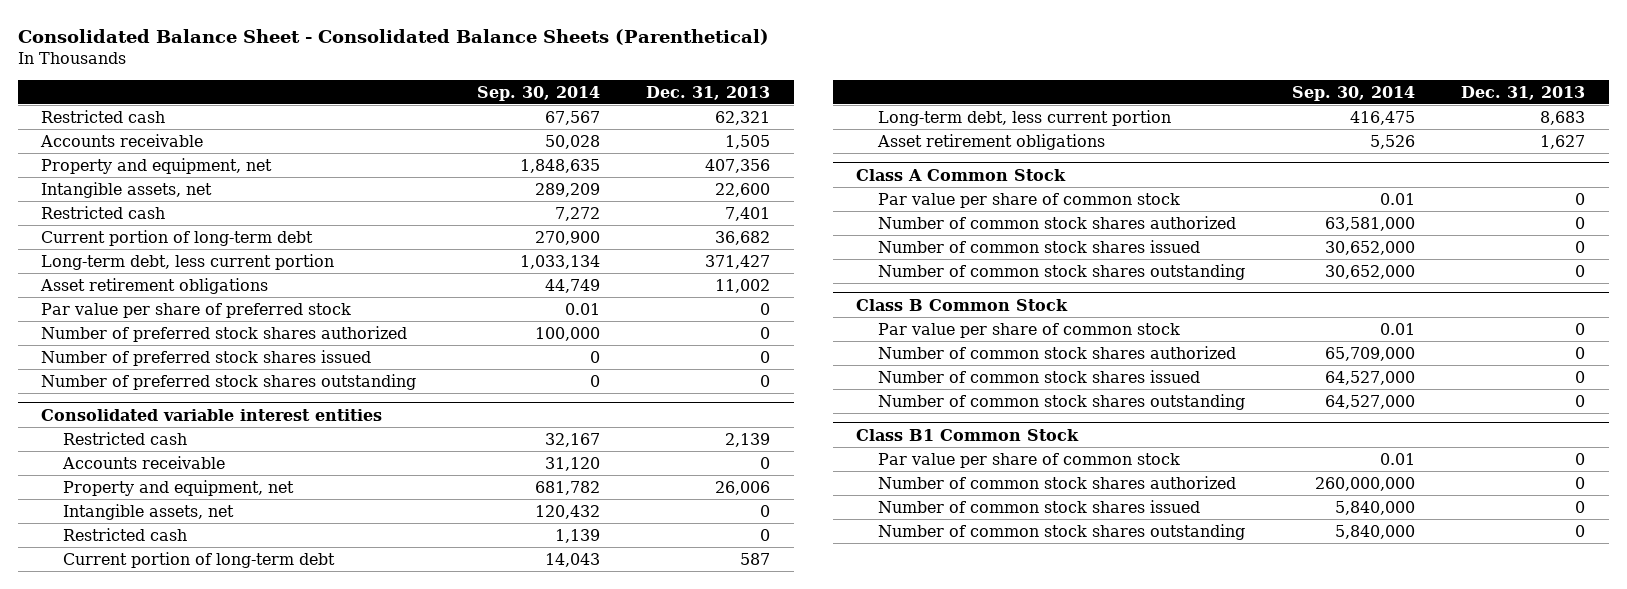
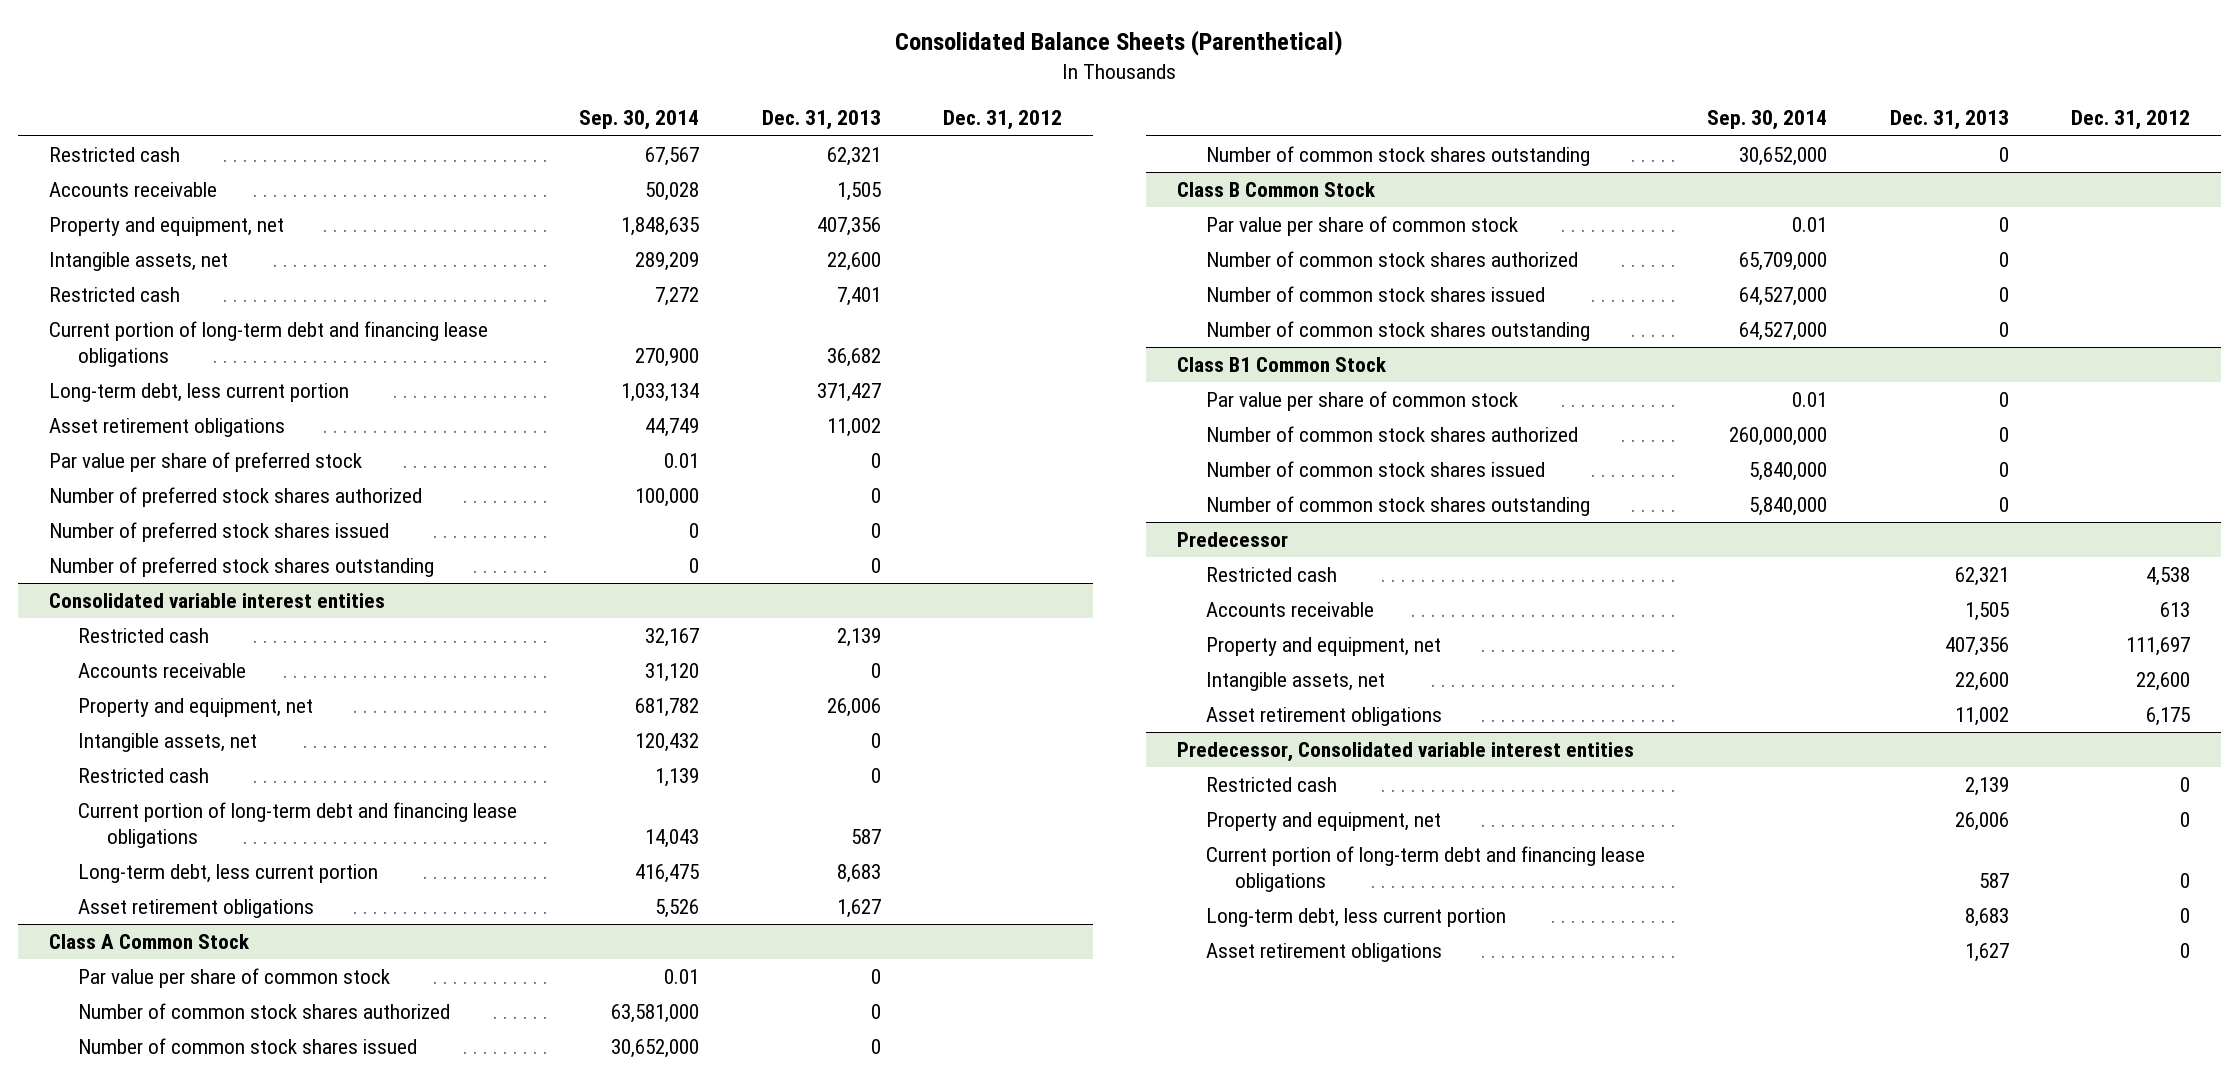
[18,28,770,45] Consolidated Balance Sheet - Consolidated Balance Sheets (Parenthetical) -> [895,30,1344,57] Consolidated Balance Sheets (Parenthetical)
none -> [942,110,1062,131] Dec. 31, 2012
[41,229,314,246] Current portion of long-term debt -> [48,321,488,367] Current portion of long-term debt and financing lease obligations
[63,551,336,568] Current portion of long-term debt -> [77,802,517,848] Current portion of long-term debt and financing lease obligations
none -> [1176,532,1288,548] Predecessor
none -> [1206,567,1338,583] Restricted cash
none -> [1206,602,1375,618] Accounts receivable
none -> [1206,637,1442,657] Property and equipment, net
none -> [1206,672,1386,692] Intangible assets, net
none -> [1206,707,1443,727] Asset retirement obligations
none -> [1176,742,1634,763] Predecessor, Consolidated variable interest entities
none -> [1206,777,1338,793] Restricted cash
none -> [1206,812,1442,832] Property and equipment, net
none -> [1206,846,1646,892] Current portion of long-term debt and financing lease obligations
none -> [1206,908,1507,928] Long-term debt, less current portion
none -> [1206,943,1443,963] Asset retirement obligations

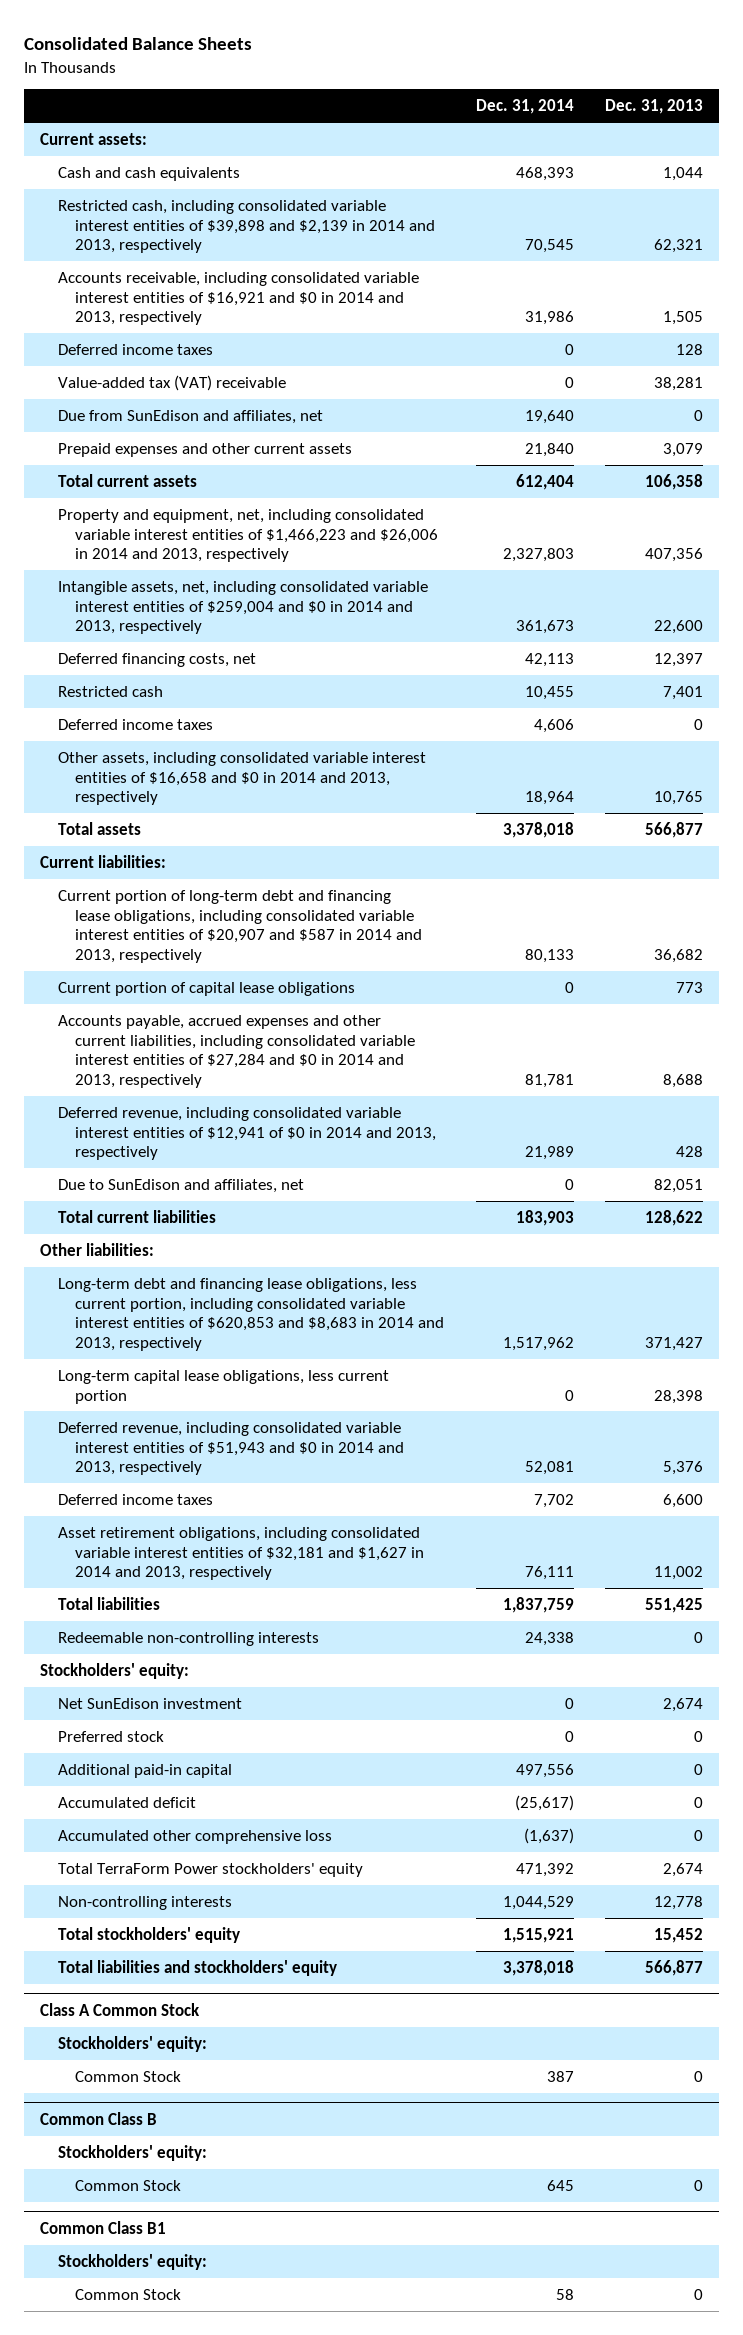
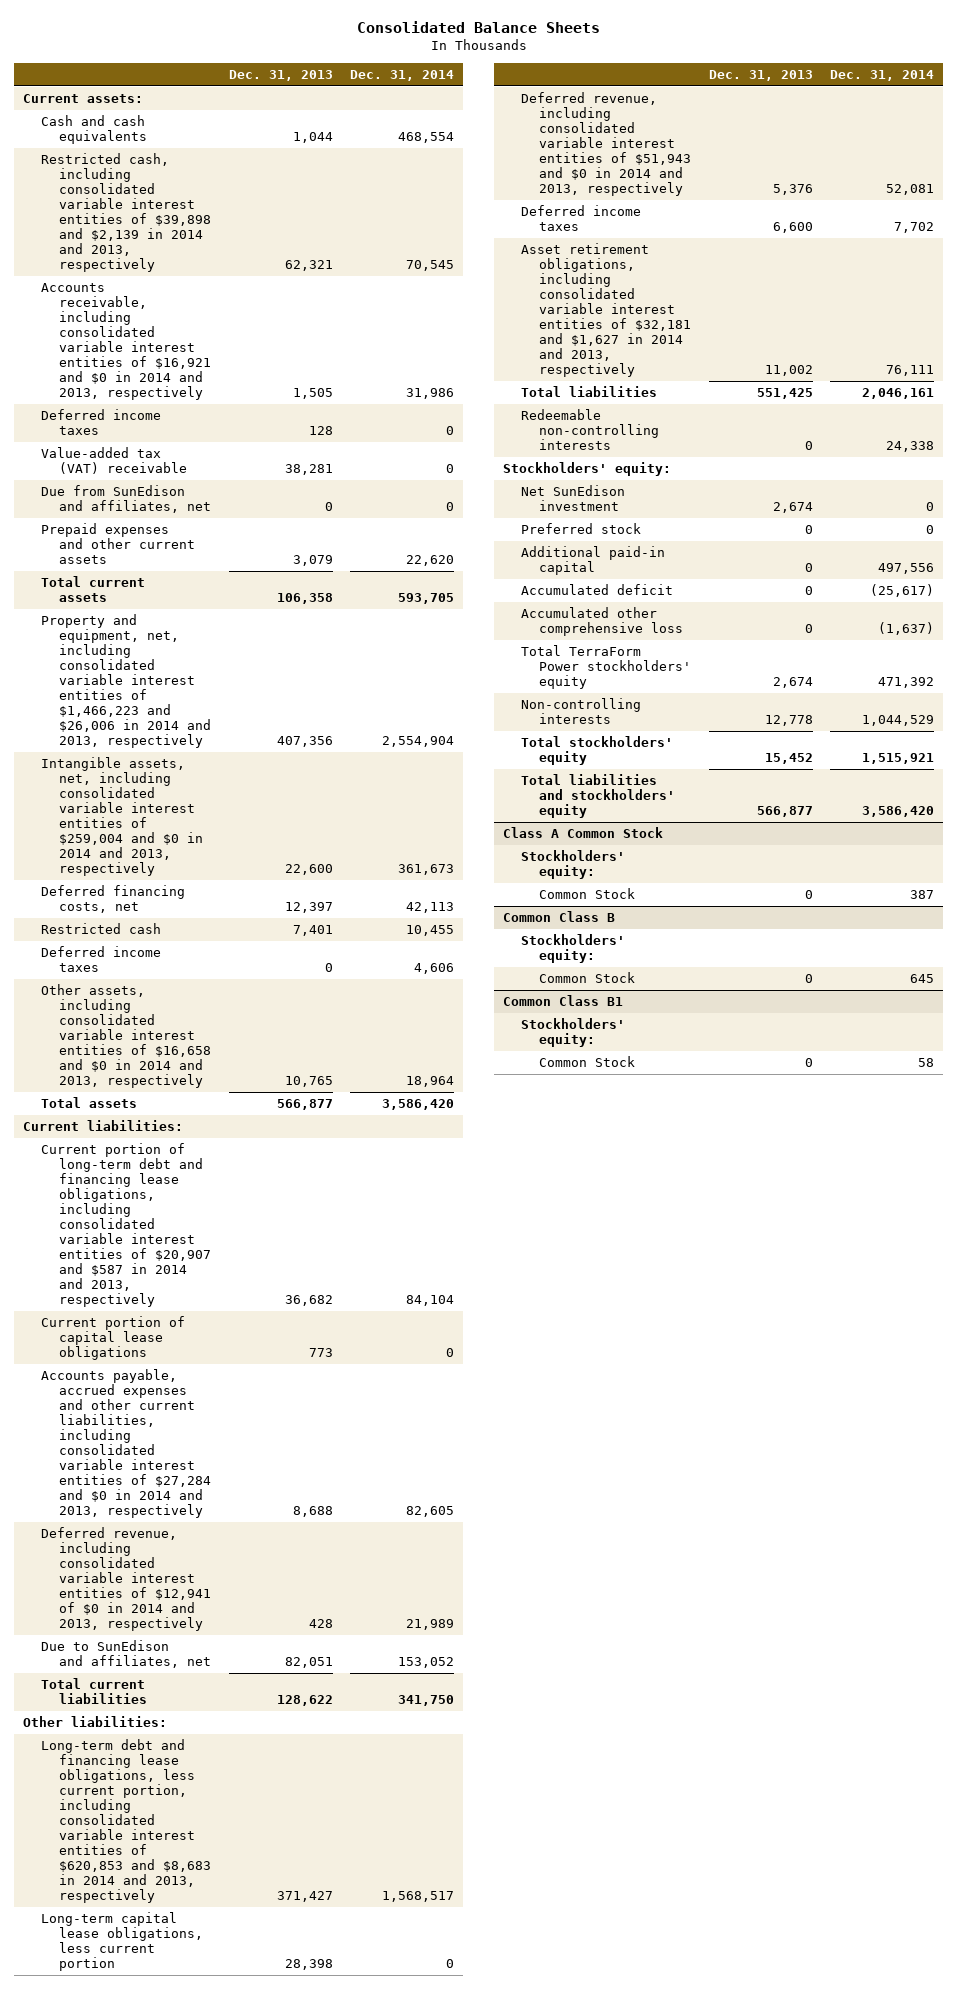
[515,166,574,181] 468,393 -> [398,132,455,144] 468,554
[524,409,574,424] 19,640 -> [446,502,455,512] 0
[524,442,574,457] 21,840 -> [406,555,455,567] 22,620
[515,473,574,490] 612,404 -> [398,593,455,605] 593,705
[502,548,574,563] 2,327,803 -> [382,736,455,748] 2,554,904
[502,821,574,838] 3,378,018 -> [382,1099,455,1111] 3,586,420
[524,948,574,963] 80,133 -> [406,1295,455,1307] 84,104
[524,1073,574,1088] 81,781 -> [406,1506,455,1518] 82,605
[564,1178,574,1190] 0 -> [398,1657,455,1669] 153,052
[515,1209,574,1226] 183,903 -> [398,1695,455,1707] 341,750
[502,1336,574,1351] 1,517,962 -> [382,1891,455,1903] 1,568,517
[502,1596,574,1613] 1,837,759 -> [862,388,935,400] 2,046,161
[502,1959,574,1976] 3,378,018 -> [862,806,935,818] 3,586,420

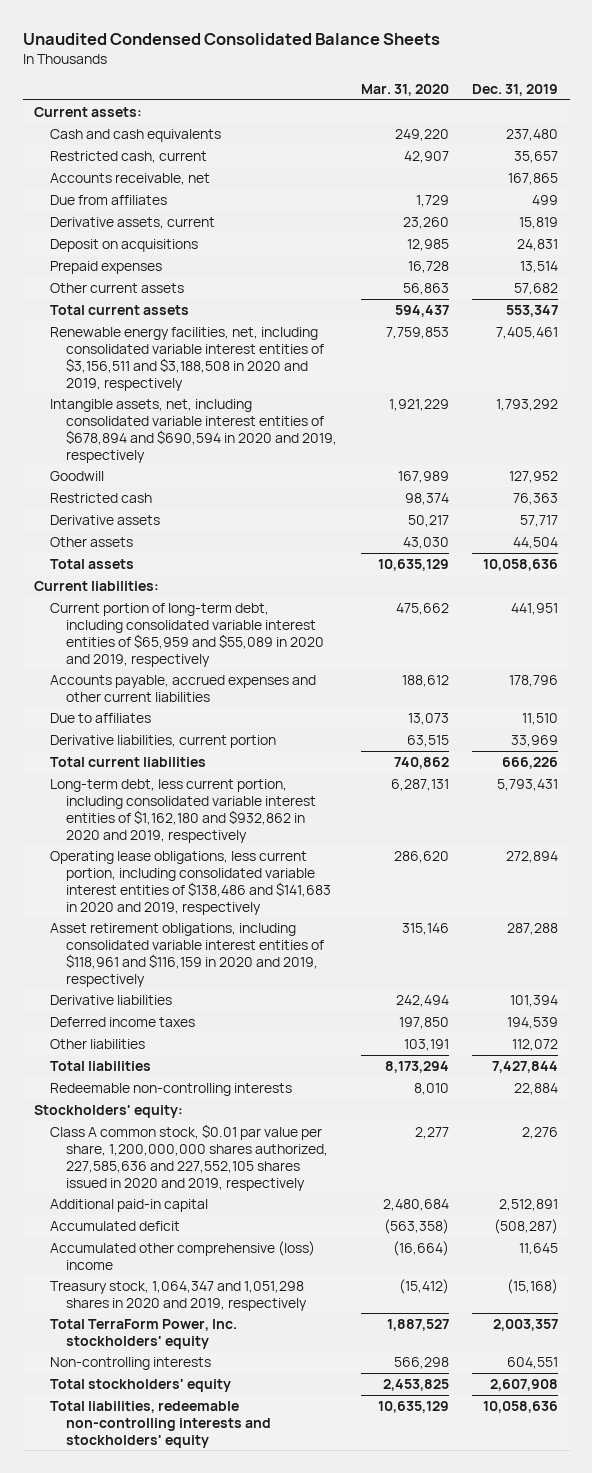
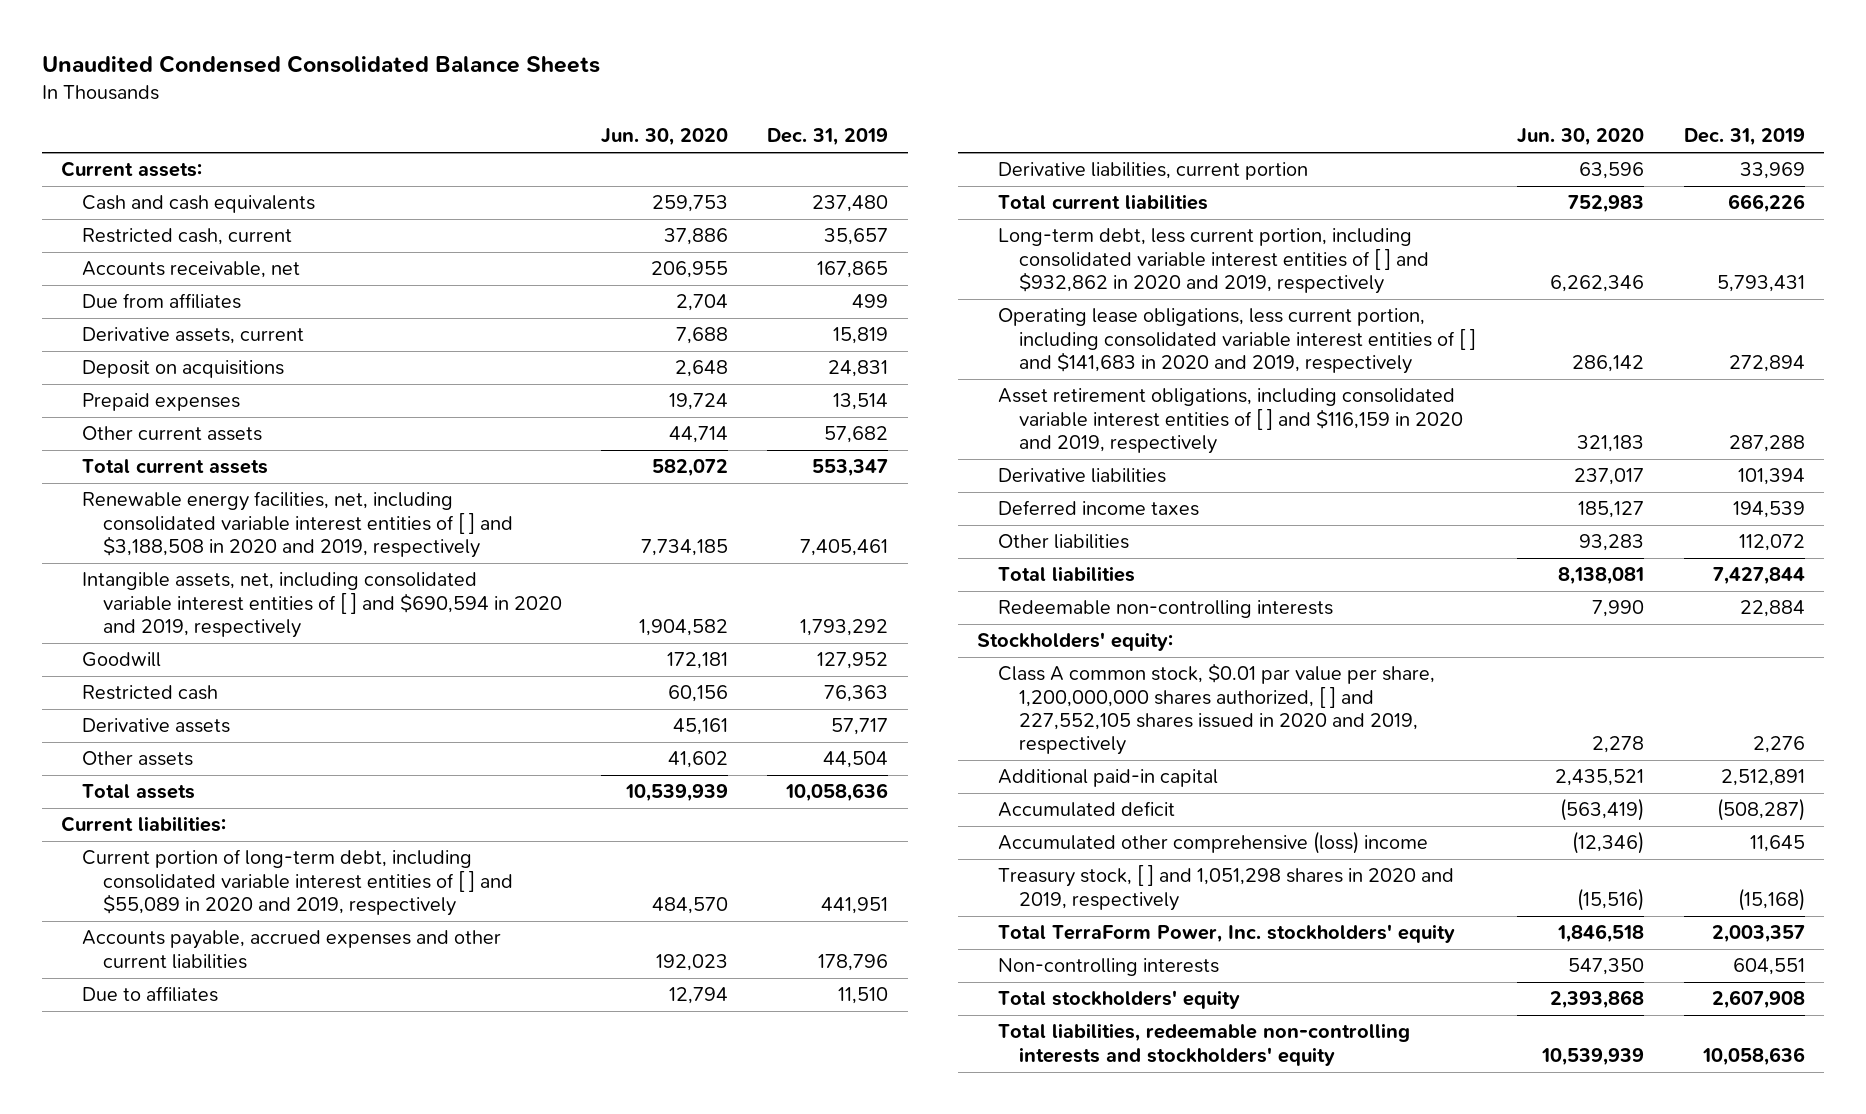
[360,84,449,97] Mar. 31, 2020 -> none
none -> [601,128,729,147] Jun. 30, 2020
[50,326,325,391] Renewable energy facilities, net, including consolidated variable interest entities of $3,156,511 and $3,188,508 in 2020 and 2019, respectively -> [82,491,514,558] Renewable energy facilities, net, including consolidated variable interest entities of [ ] and $3,188,508 in 2020 and 2019, respectively
[50,398,338,463] Intangible assets, net, including consolidated variable interest entities of $678,894 and $690,594 in 2020 and 2019, respectively -> [82,572,563,638] Intangible assets, net, including consolidated variable interest entities of [ ] and $690,594 in 2020 and 2019, respectively
[50,602,325,667] Current portion of long-term debt, including consolidated variable interest entities of $65,959 and $55,089 in 2020 and 2019, respectively -> [82,849,514,916] Current portion of long-term debt, including consolidated variable interest entities of [ ] and $55,089 in 2020 and 2019, respectively
[50,778,317,843] Long-term debt, less current portion, including consolidated variable interest entities of $1,162,180 and $932,862 in 2020 and 2019, respectively -> [998,228,1430,294] Long-term debt, less current portion, including consolidated variable interest entities of [ ] and $932,862 in 2020 and 2019, respectively
[50,850,332,915] Operating lease obligations, less current portion, including consolidated variable interest entities of $138,486 and $141,683 in 2020 and 2019, respectively -> [998,308,1477,374] Operating lease obligations, less current portion, including consolidated variable interest entities of [ ] and $141,683 in 2020 and 2019, respectively
[50,922,325,987] Asset retirement obligations, including consolidated variable interest entities of $118,961 and $116,159 in 2020 and 2019, respectively -> [998,388,1464,454] Asset retirement obligations, including consolidated variable interest entities of [ ] and $116,159 in 2020 and 2019, respectively
[50,1123,329,1191] Class A common stock, $0.01 par value per share, 1,200,000,000 shares authorized, 227,585,636 and 227,552,105 shares issued in 2020 and 2019, respectively -> [998,663,1436,755] Class A common stock, $0.01 par value per share, 1,200,000,000 shares authorized, [ ] and 227,552,105 shares issued in 2020 and 2019, respectively
[50,1280,308,1311] Treasury stock, 1,064,347 and 1,051,298 shares in 2020 and 2019, respectively -> [998,865,1455,911] Treasury stock, [ ] and 1,051,298 shares in 2020 and 2019, respectively

